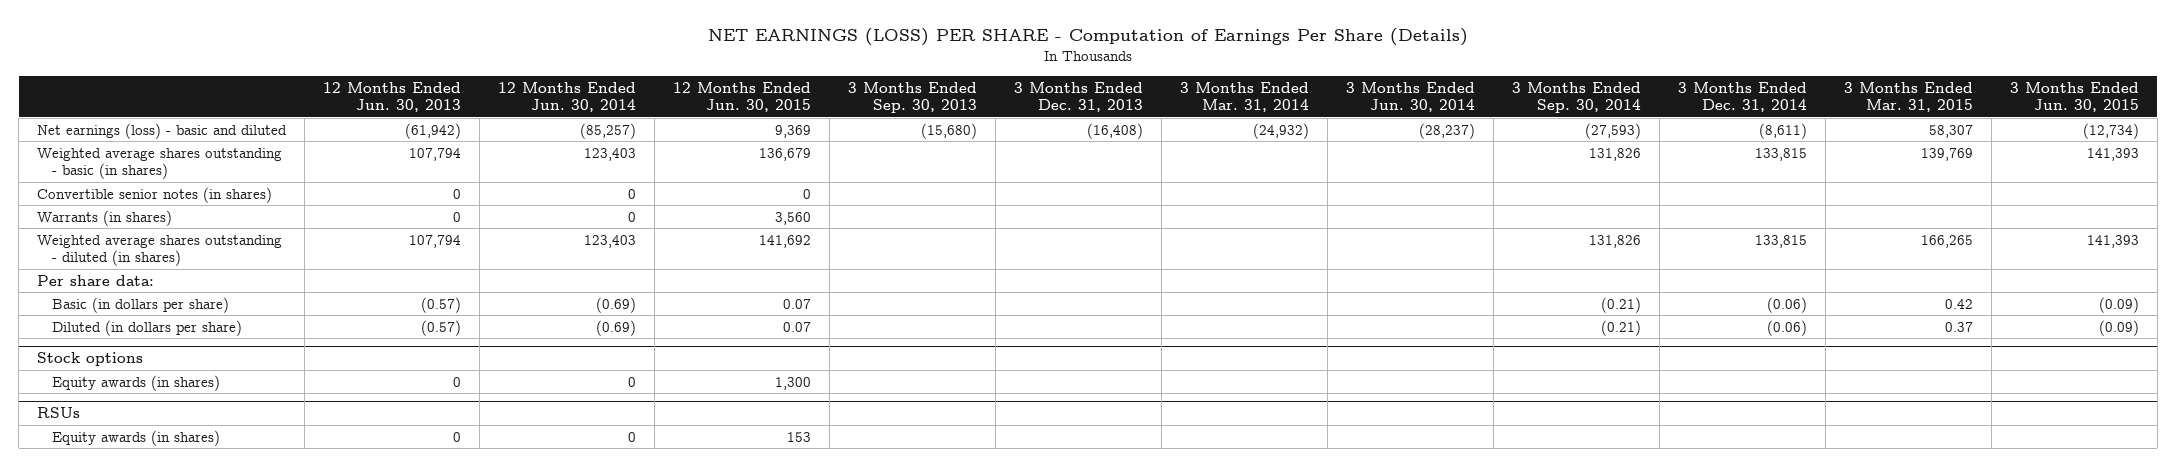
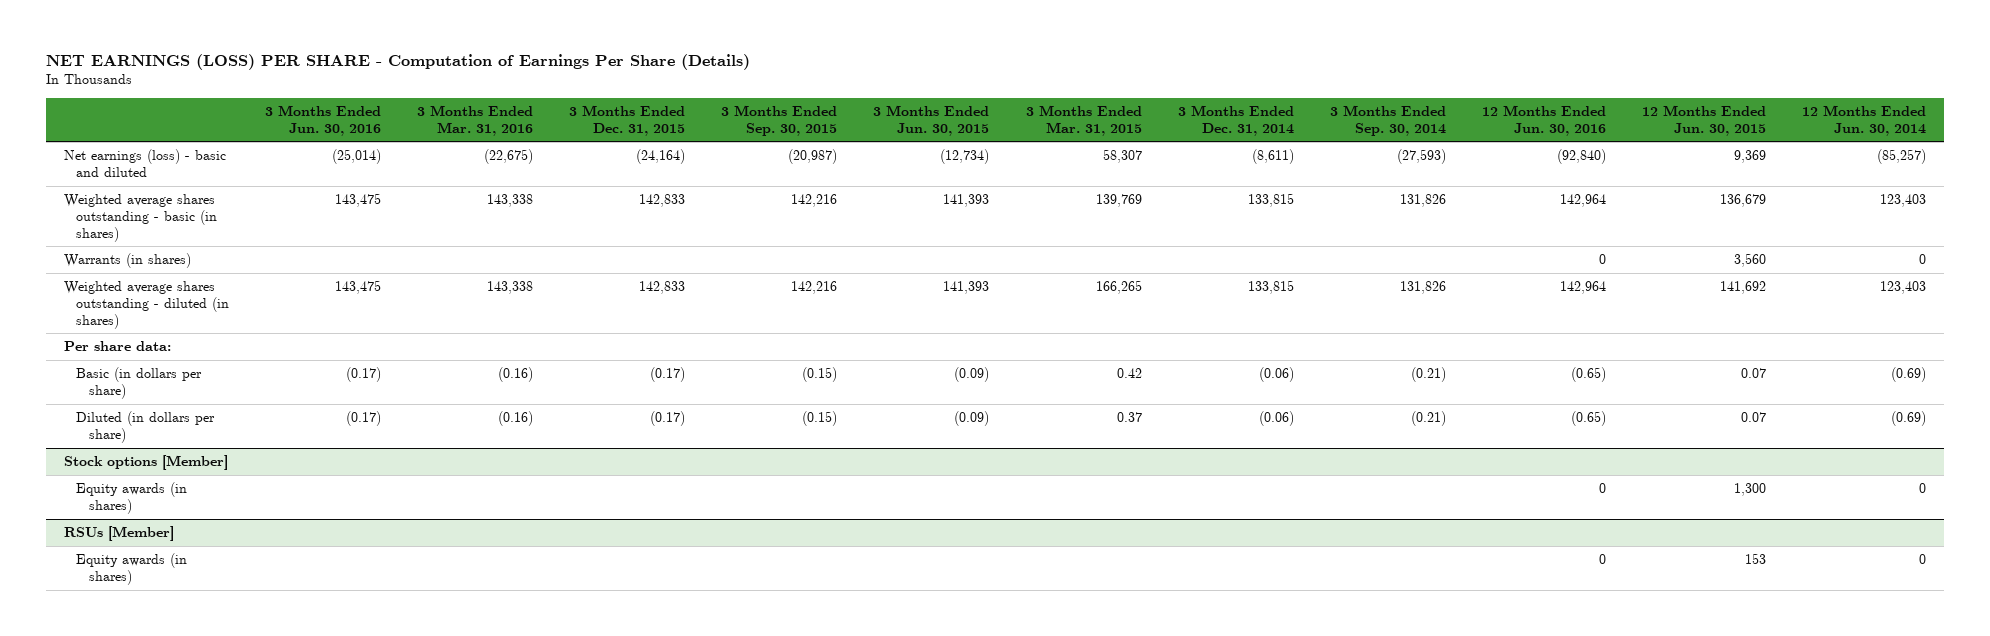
[323,81,462,113] 12 Months Ended Jun. 30, 2013 -> none
[847,81,977,114] 3 Months Ended Sep. 30, 2013 -> none
[1013,81,1143,113] 3 Months Ended Dec. 31, 2013 -> none
[1179,81,1309,113] 3 Months Ended Mar. 31, 2014 -> none
[1345,81,1475,113] 3 Months Ended Jun. 30, 2014 -> none
none -> [265,104,382,136] 3 Months Ended Jun. 30, 2016
none -> [417,104,534,136] 3 Months Ended Mar. 31, 2016
none -> [569,104,686,136] 3 Months Ended Dec. 31, 2015
none -> [721,104,838,136] 3 Months Ended Sep. 30, 2015
none -> [1481,104,1606,136] 12 Months Ended Jun. 30, 2016
[37,186,273,203] Convertible senior notes (in shares) -> none
[37,352,144,367] Stock options -> [63,455,228,471] Stock options [Member]
[37,407,81,419] RSUs -> [63,526,174,542] RSUs [Member]

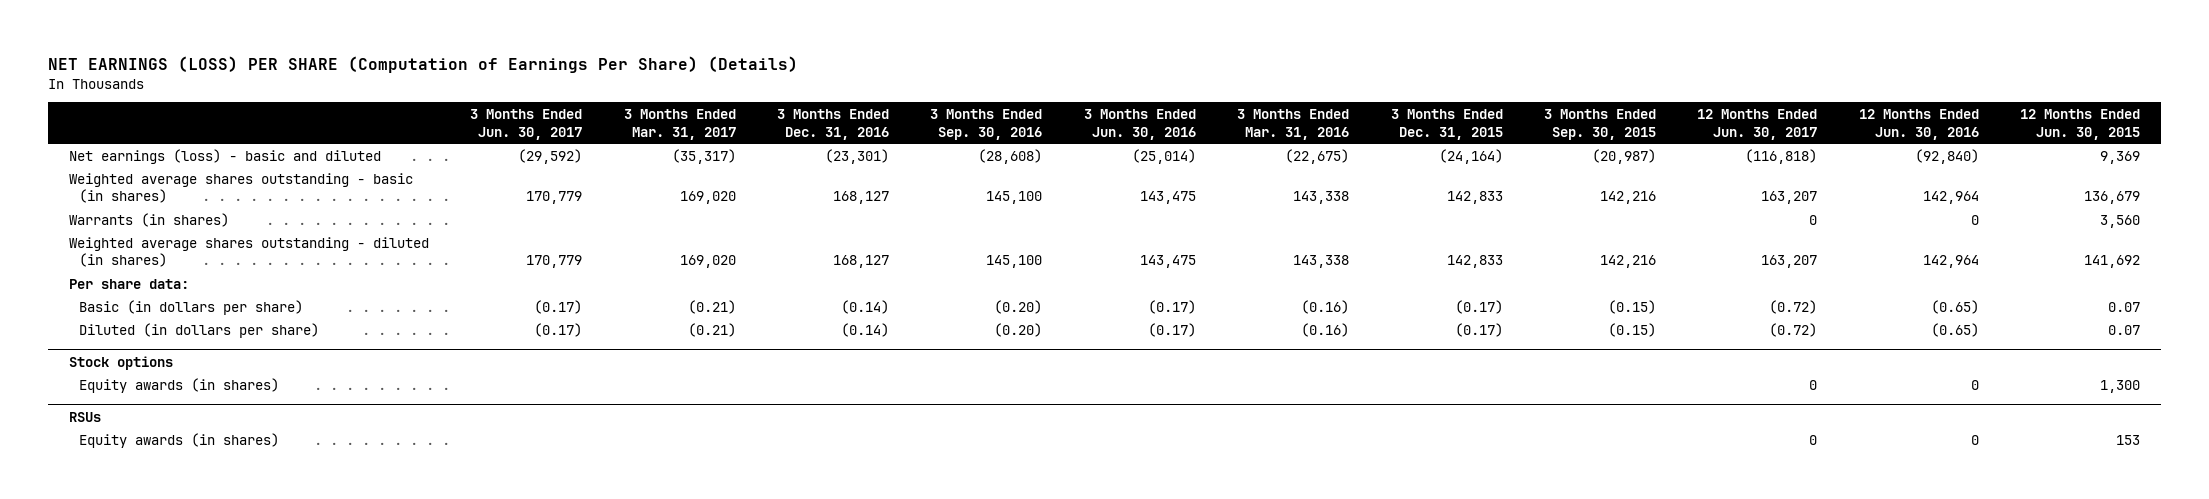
[45,54,750,71] NET EARNINGS (LOSS) PER SHARE - Computation of Earnings Per Share (Details) -> [48,55,799,73] NET EARNINGS (LOSS) PER SHARE (Computation of Earnings Per Share) (Details)
[873,104,990,136] 3 Months Ended Jun. 30, 2015 -> none
[1025,104,1142,136] 3 Months Ended Mar. 31, 2015 -> none
[1177,104,1294,136] 3 Months Ended Dec. 31, 2014 -> none
[1329,104,1446,136] 3 Months Ended Sep. 30, 2014 -> none
[1801,104,1926,136] 12 Months Ended Jun. 30, 2014 -> none
none -> [470,109,583,140] 3 Months Ended Jun. 30, 2017
none -> [623,109,736,140] 3 Months Ended Mar. 31, 2017
none -> [777,109,890,140] 3 Months Ended Dec. 31, 2016
none -> [930,109,1043,140] 3 Months Ended Sep. 30, 2016
none -> [1697,109,1818,140] 12 Months Ended Jun. 30, 2017
[63,455,228,471] Stock options [Member] -> [69,355,174,370] Stock options
[63,526,174,542] RSUs [Member] -> [69,411,102,422] RSUs

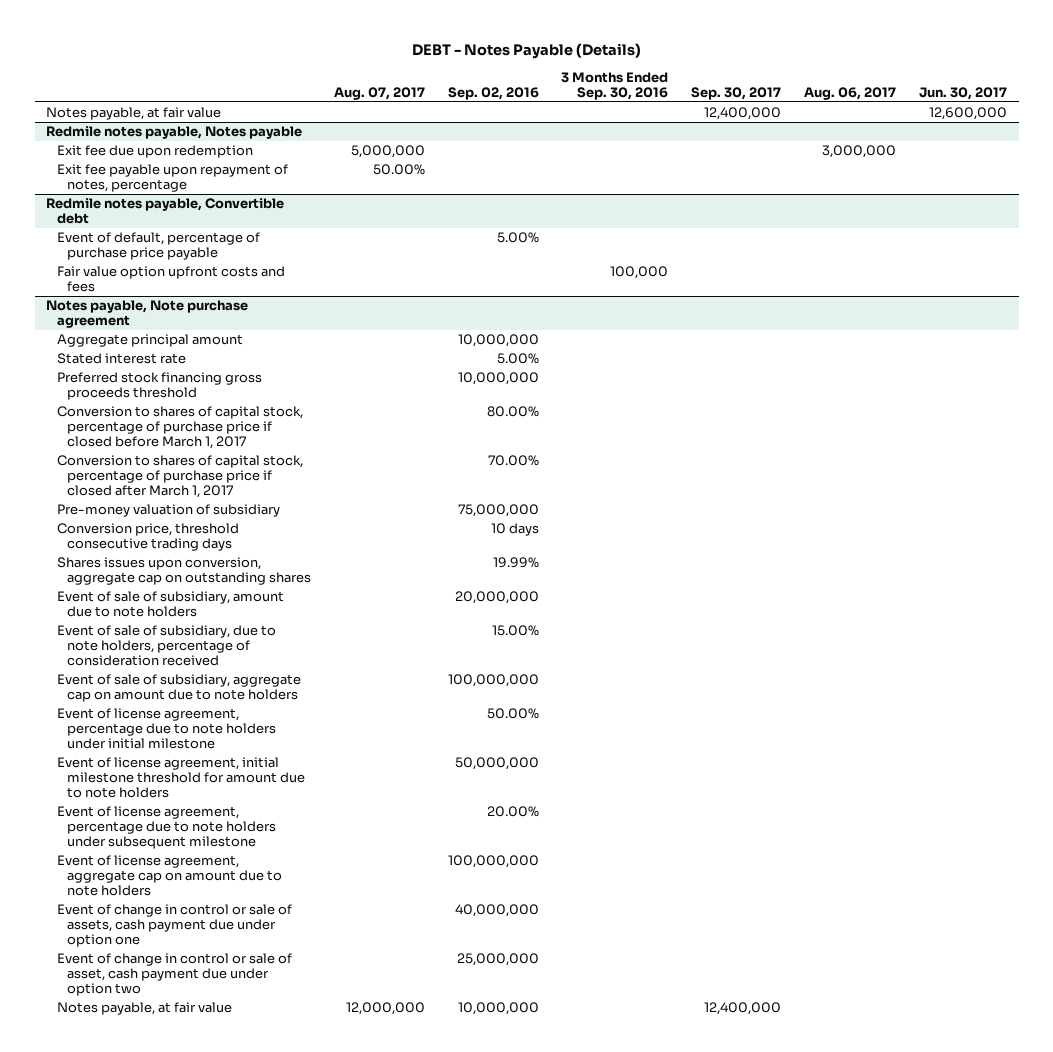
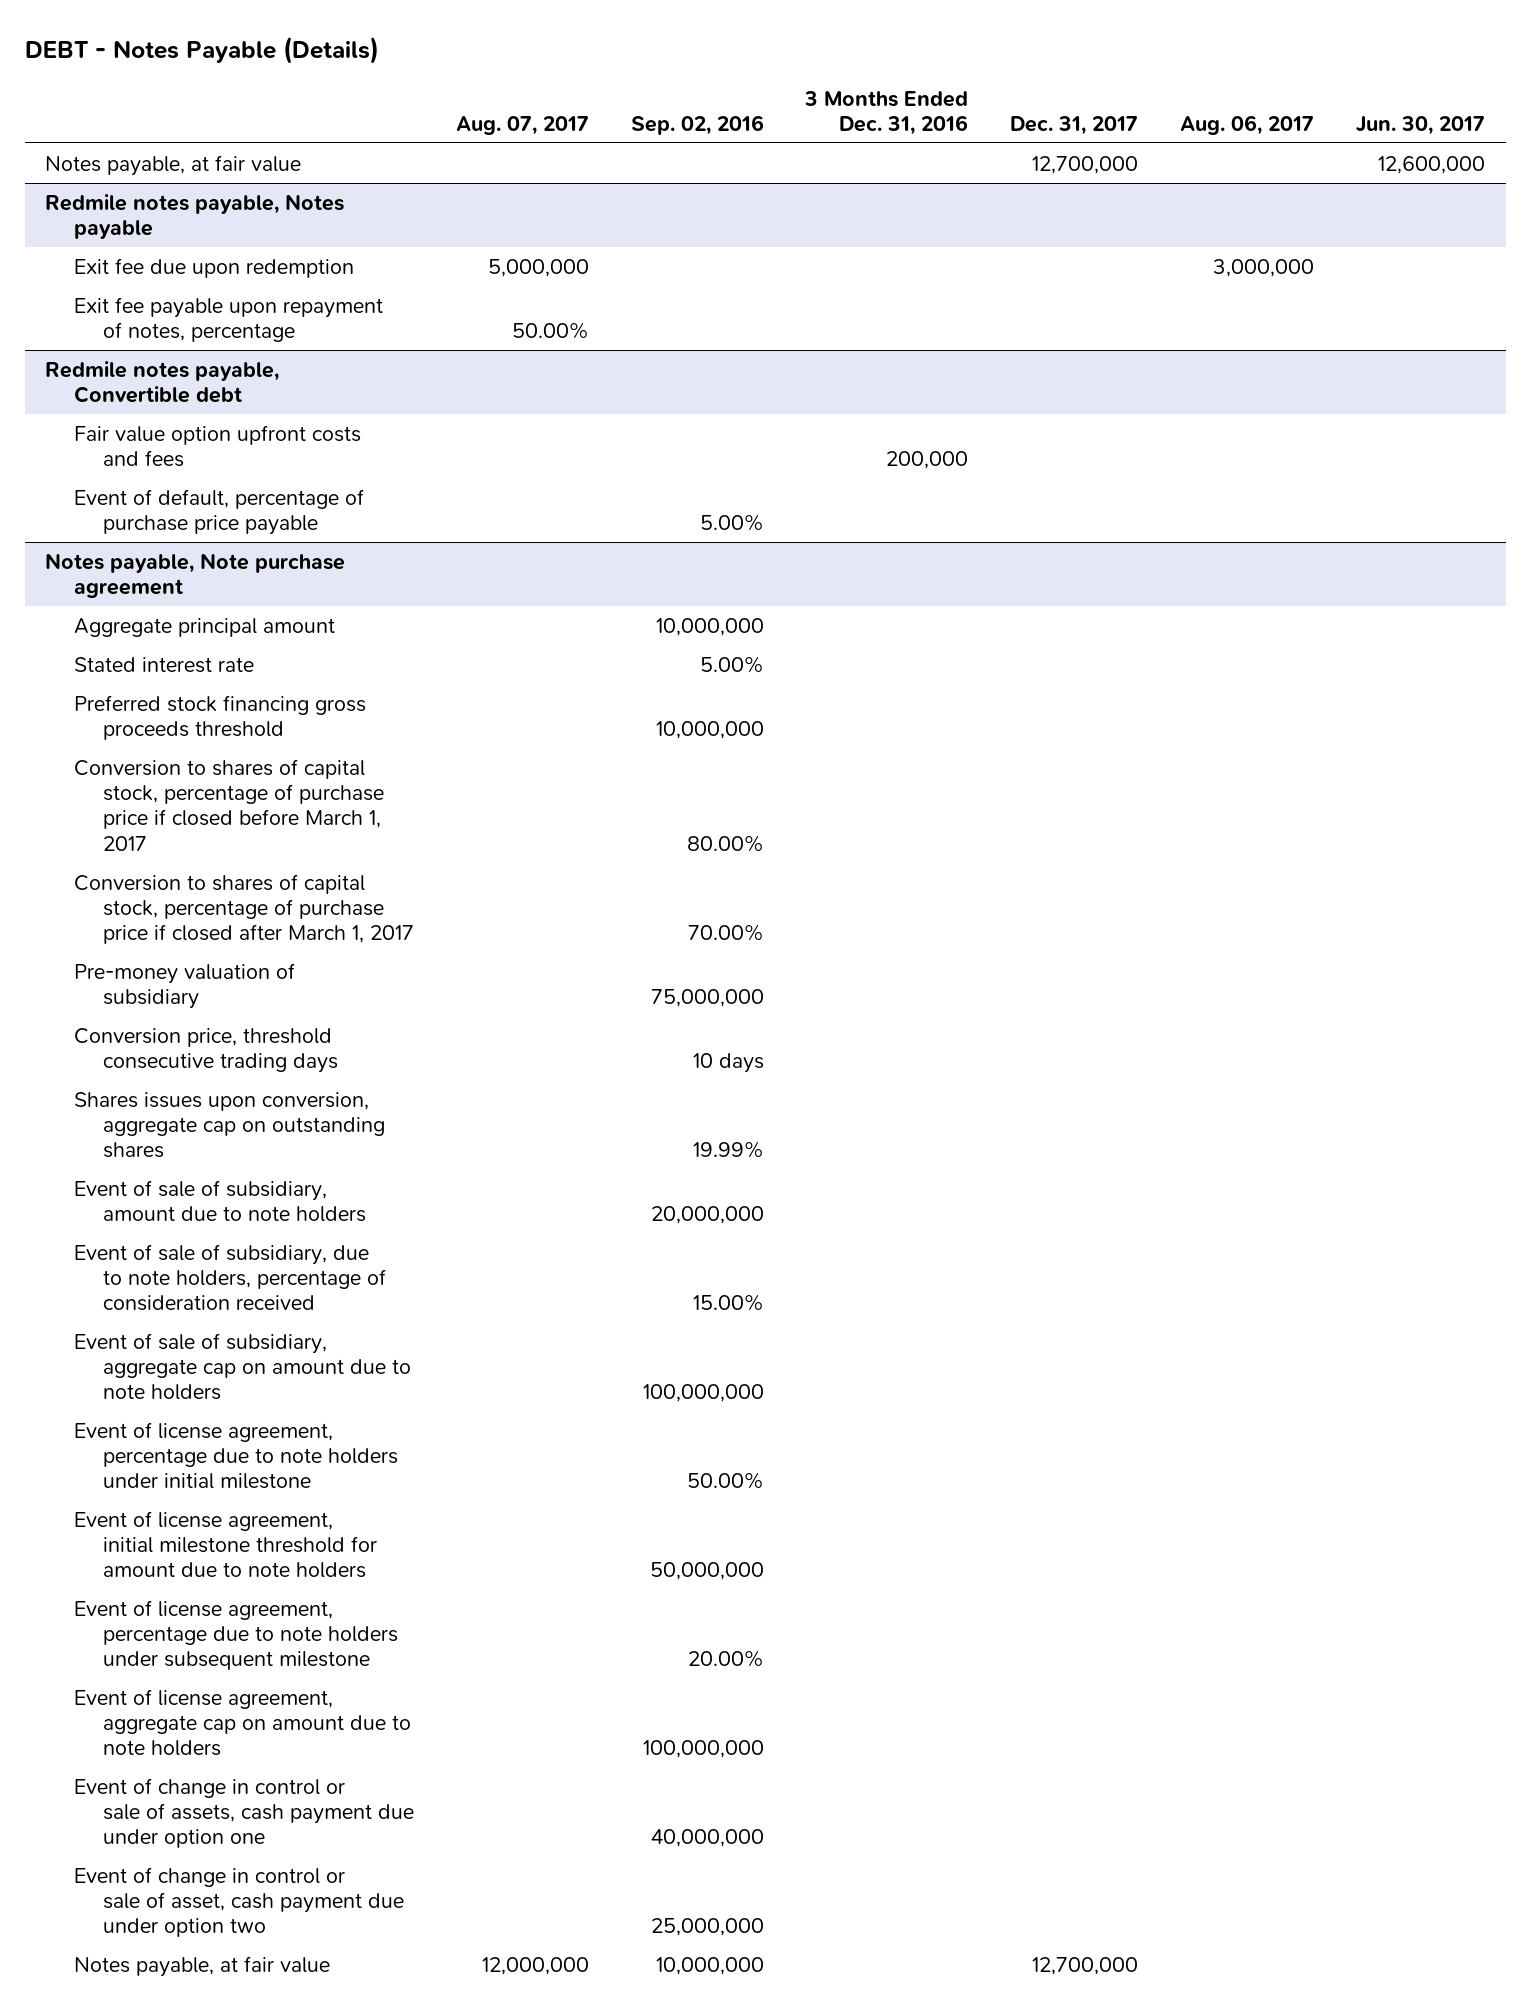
[561,71,669,100] 3 Months Ended Sep. 30, 2016 -> none
[691,86,782,100] Sep. 30, 2017 -> none
none -> [804,90,969,135] 3 Months Ended Dec. 31, 2016
none -> [1010,115,1139,135] Dec. 31, 2017
[56,232,260,261] Event of default, percentage of purchase price payable -> [74,488,365,535] Event of default, percentage of purchase price payable

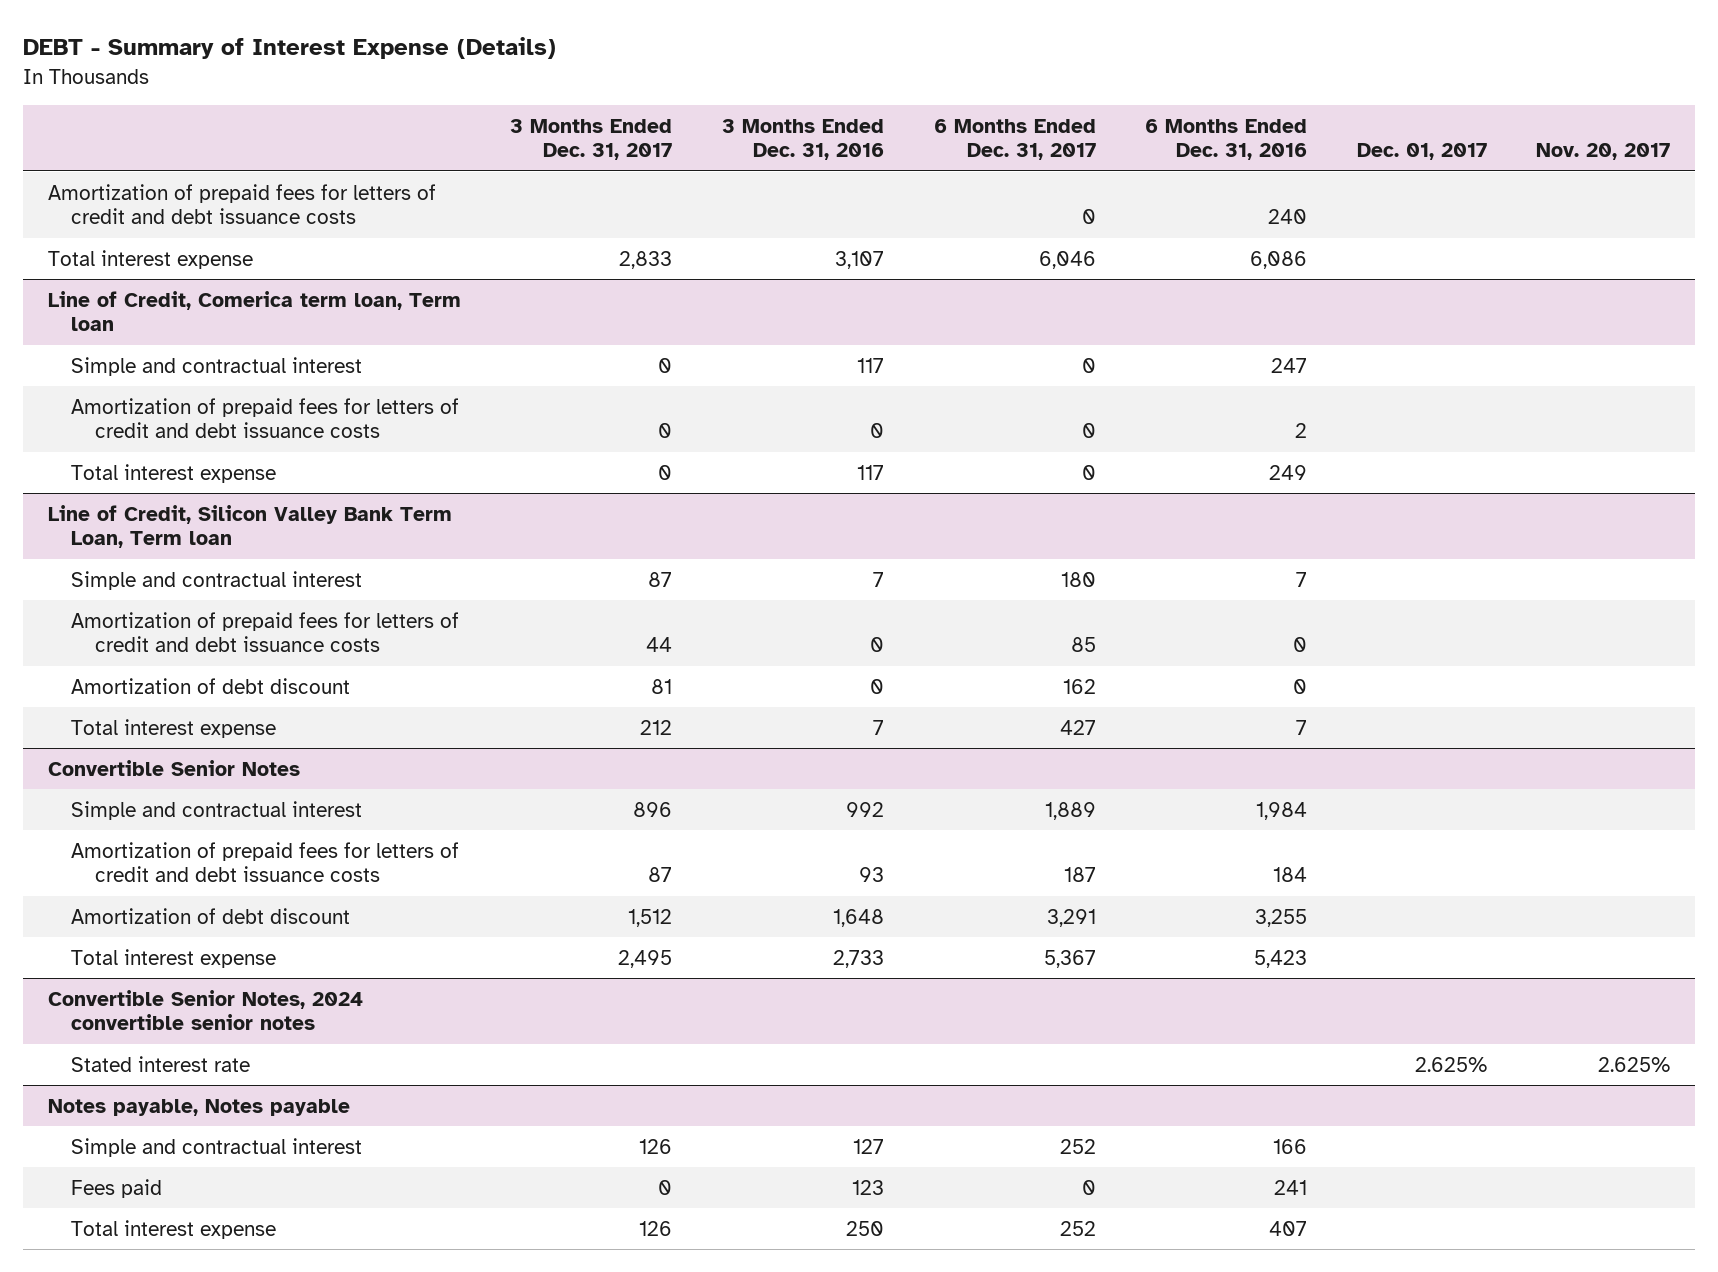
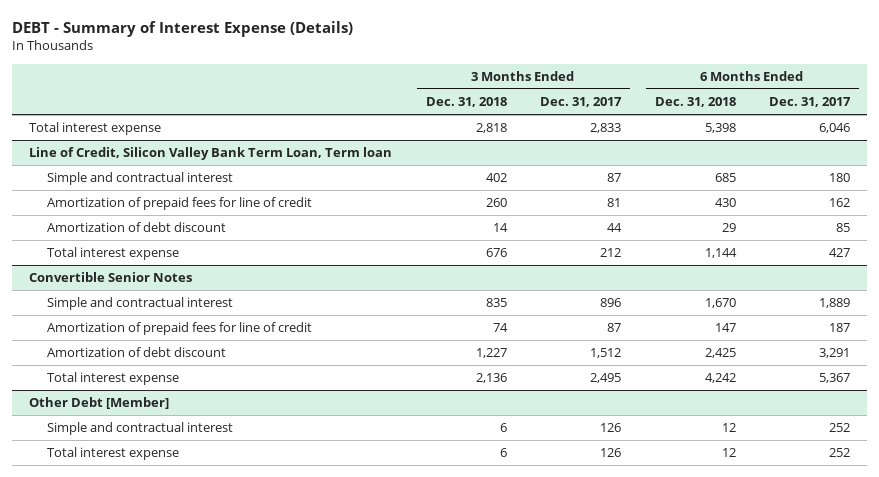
[721,118,884,161] 3 Months Ended Dec. 31, 2016 -> none
[1145,118,1308,161] 6 Months Ended Dec. 31, 2016 -> none
[1356,143,1487,161] Dec. 01, 2017 -> none
[1536,143,1671,161] Nov. 20, 2017 -> none
none -> [425,97,507,108] Dec. 31, 2018
none -> [654,97,736,108] Dec. 31, 2018
[47,183,436,225] Amortization of prepaid fees for letters of credit and debt issuance costs -> none
[47,290,461,332] Line of Credit, Comerica term loan, Term loan -> none
[71,356,363,376] Simple and contractual interest -> none
[71,397,460,439] Amortization of prepaid fees for letters of credit and debt issuance costs -> none
[71,463,277,483] Total interest expense -> none
[71,611,460,653] Amortization of prepaid fees for letters of credit and debt issuance costs -> [47,197,313,211] Amortization of prepaid fees for line of credit
[646,637,673,653] 44 -> [607,198,622,208] 81
[1070,637,1096,653] 85 -> [829,198,851,208] 162
[651,678,673,694] 81 -> [607,223,623,233] 44
[1062,678,1096,694] 162 -> [836,223,851,233] 85
[71,841,460,883] Amortization of prepaid fees for letters of credit and debt issuance costs -> [47,322,313,336] Amortization of prepaid fees for line of credit
[47,989,363,1031] Convertible Senior Notes, 2024 convertible senior notes -> none
[71,1055,251,1072] Stated interest rate -> none
[47,1098,350,1116] Notes payable, Notes payable -> none
none -> [29,397,170,410] Other Debt [Member]
[71,1178,163,1198] Fees paid -> none

